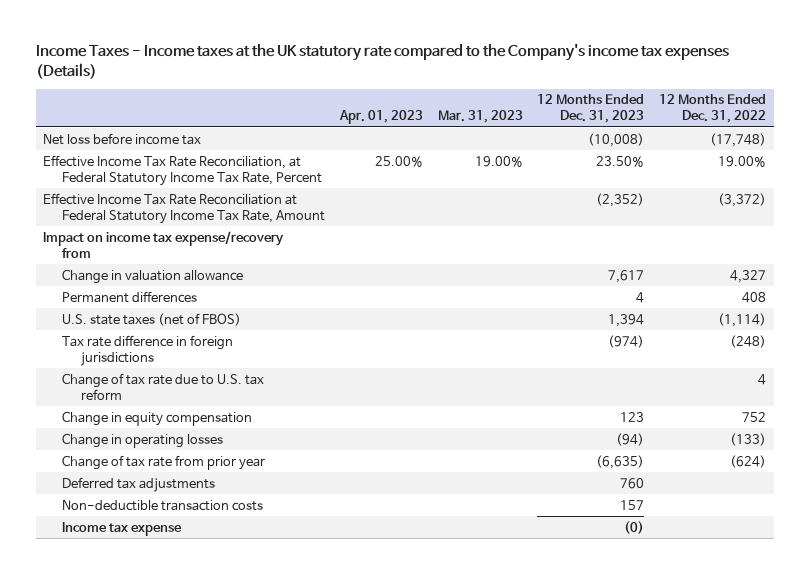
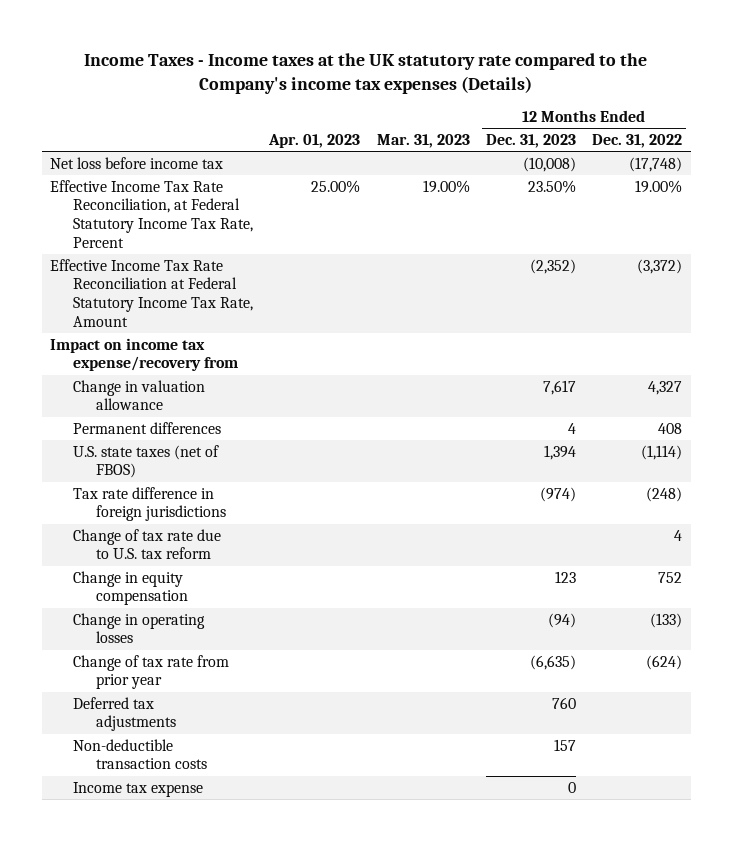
[624,520,645,534] (0) -> [568,781,577,793] 0

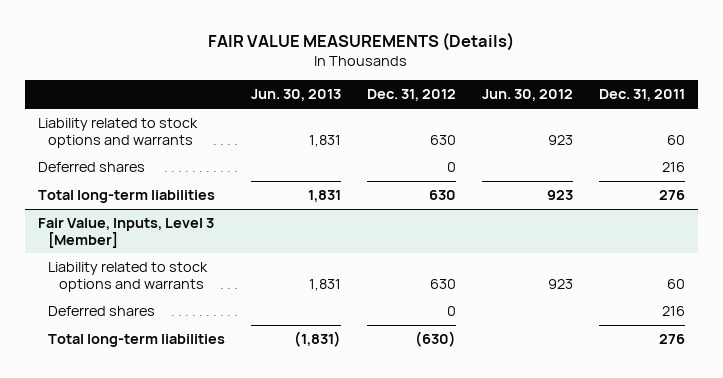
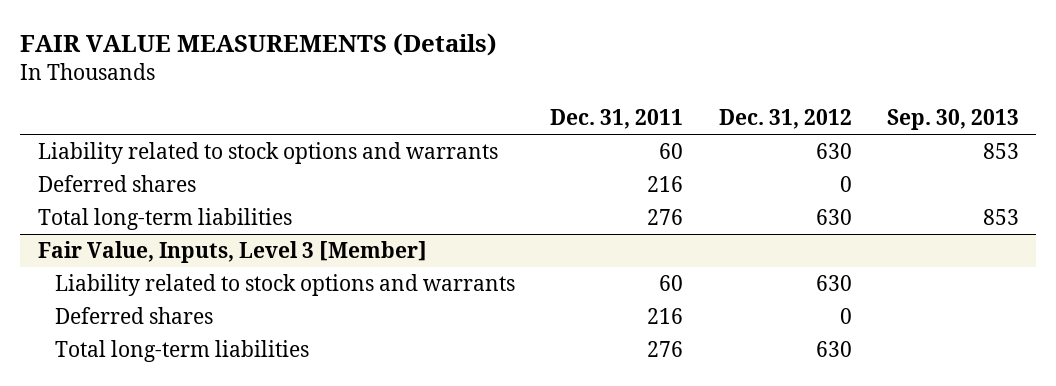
[251,89,342,102] Jun. 30, 2013 -> none
[482,89,574,102] Jun. 30, 2012 -> none
none -> [886,109,1019,131] Sep. 30, 2013
[415,331,457,348] (630) -> [815,341,852,358] 630

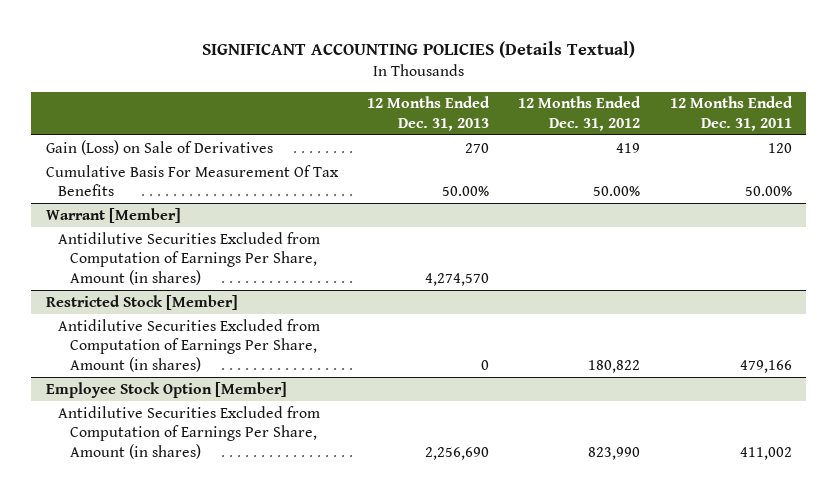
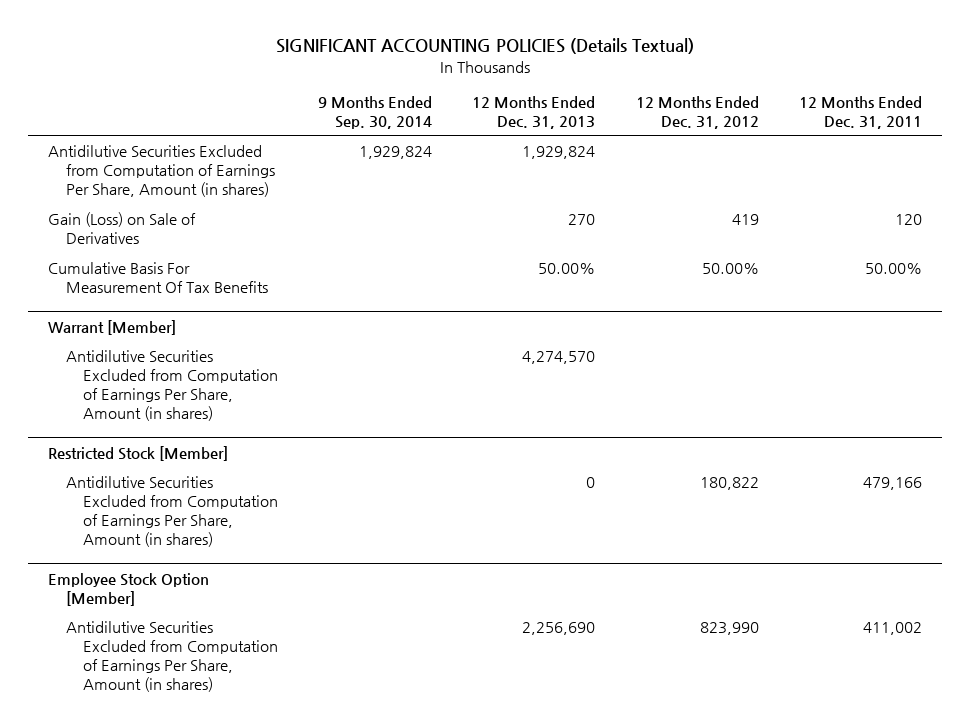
none -> [318,95,433,129] 9 Months Ended Sep. 30, 2014
none -> [48,144,275,198] Antidilutive Securities Excluded from Computation of Earnings Per Share, Amount (in shares)

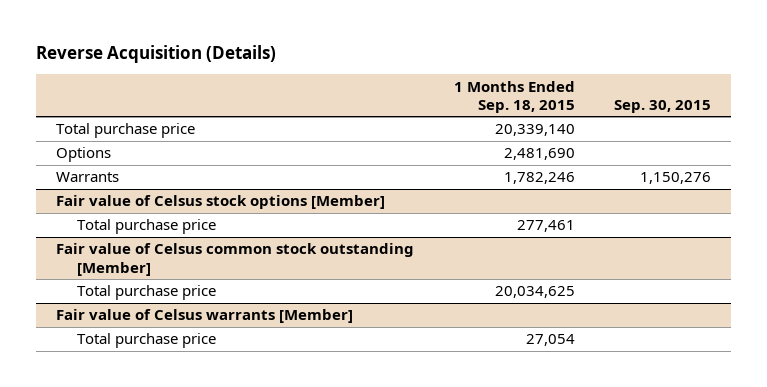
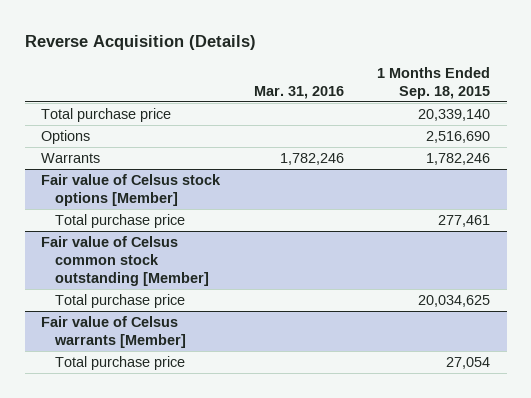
[614,99,712,113] Sep. 30, 2015 -> none
none -> [253,85,344,99] Mar. 31, 2016
[503,148,575,161] 2,481,690 -> [425,131,490,144] 2,516,690

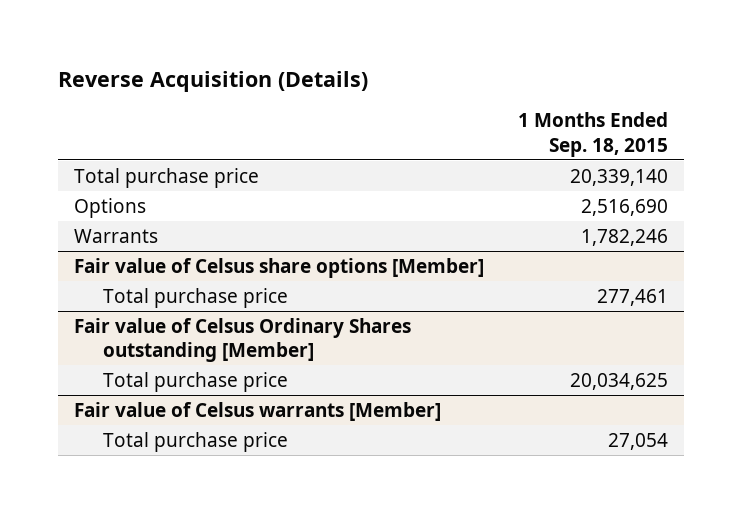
[253,85,344,99] Mar. 31, 2016 -> none
[41,174,222,207] Fair value of Celsus stock options [Member] -> [74,257,485,278] Fair value of Celsus share options [Member]
[41,236,209,287] Fair value of Celsus common stock outstanding [Member] -> [74,317,412,363] Fair value of Celsus Ordinary Shares outstanding [Member]

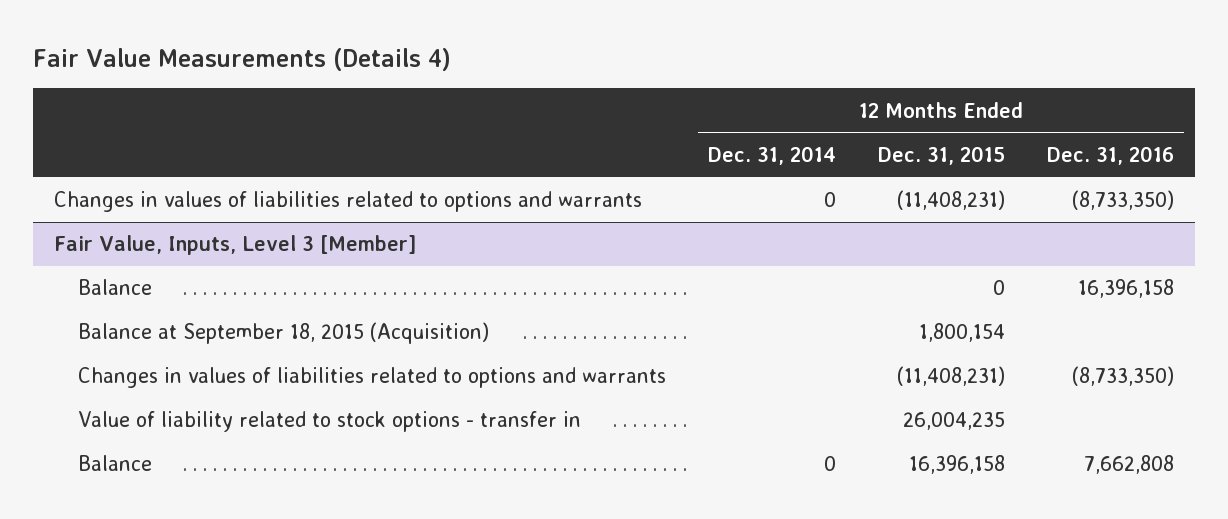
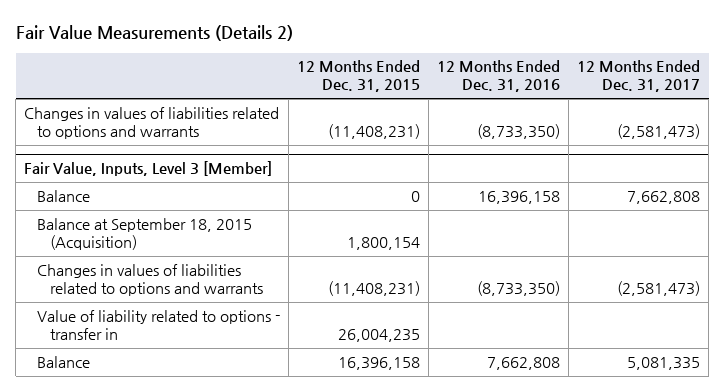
[32,47,451,71] Fair Value Measurements (Details 4) -> [15,25,293,42] Fair Value Measurements (Details 2)
[708,145,837,165] Dec. 31, 2014 -> none
none -> [577,60,701,93] 12 Months Ended Dec. 31, 2017
[78,411,582,433] Value of liability related to stock options - transfer in -> [37,309,281,340] Value of liability related to options - transfer in

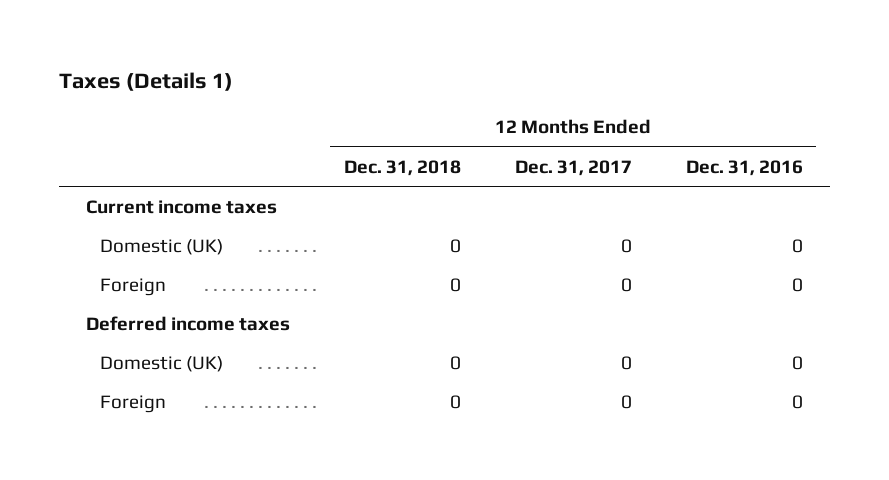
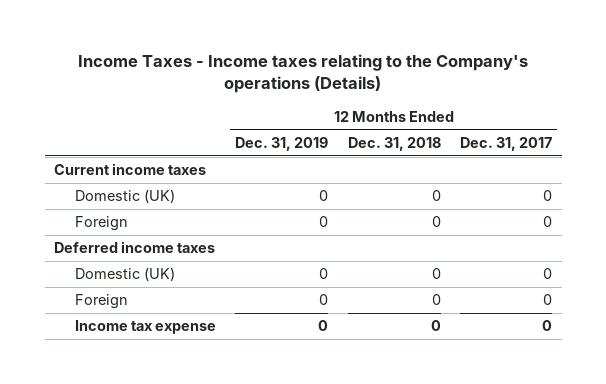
[58,72,233,92] Taxes (Details 1) -> [78,53,529,94] Income Taxes - Income taxes relating to the Company's operations (Details)
[685,159,803,176] Dec. 31, 2016 -> none
none -> [235,137,329,152] Dec. 31, 2019
none -> [74,320,216,335] Income tax expense

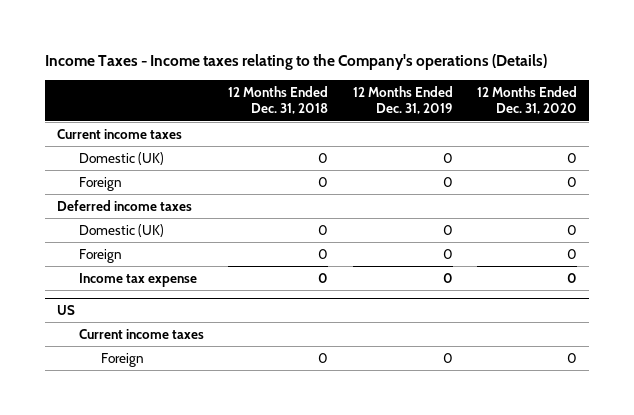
[459,137,552,152] Dec. 31, 2017 -> none
none -> [477,85,578,115] 12 Months Ended Dec. 31, 2020
none -> [57,305,76,316] US
none -> [78,328,204,339] Current income taxes
none -> [100,352,144,367] Foreign

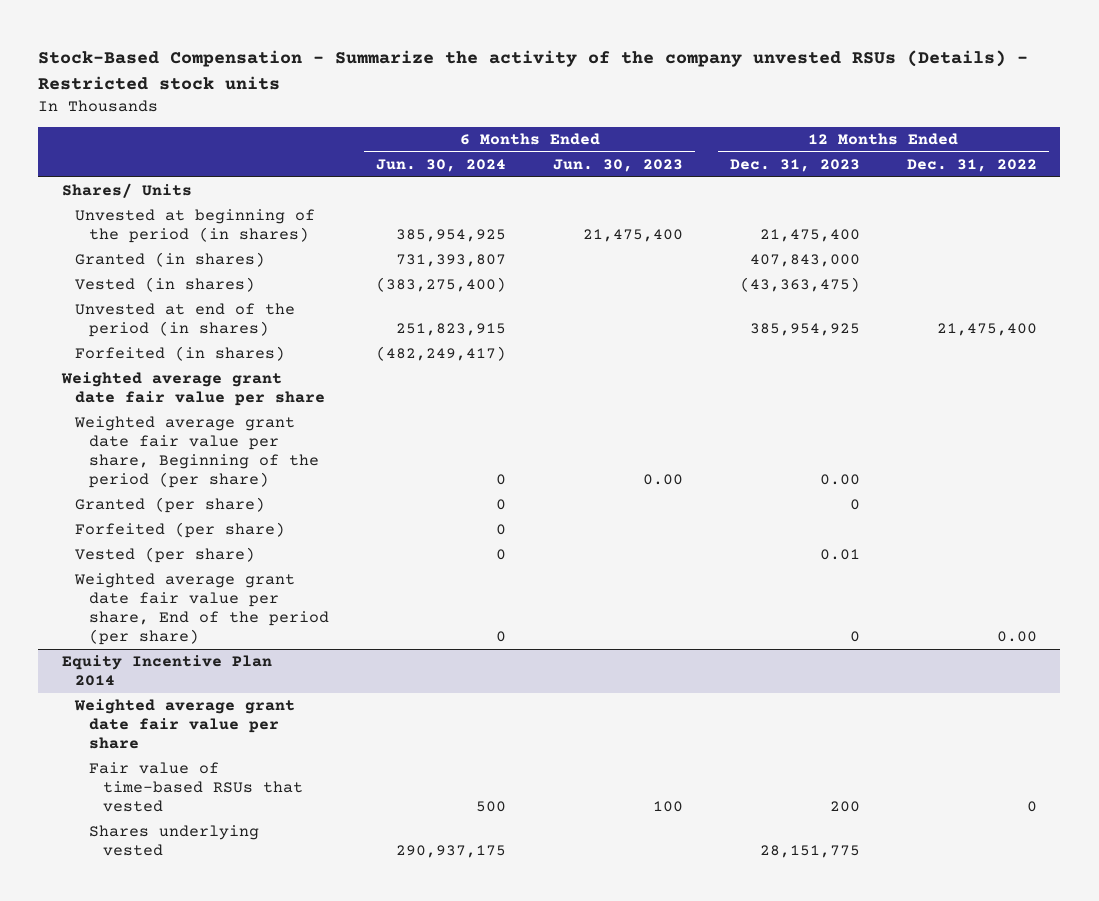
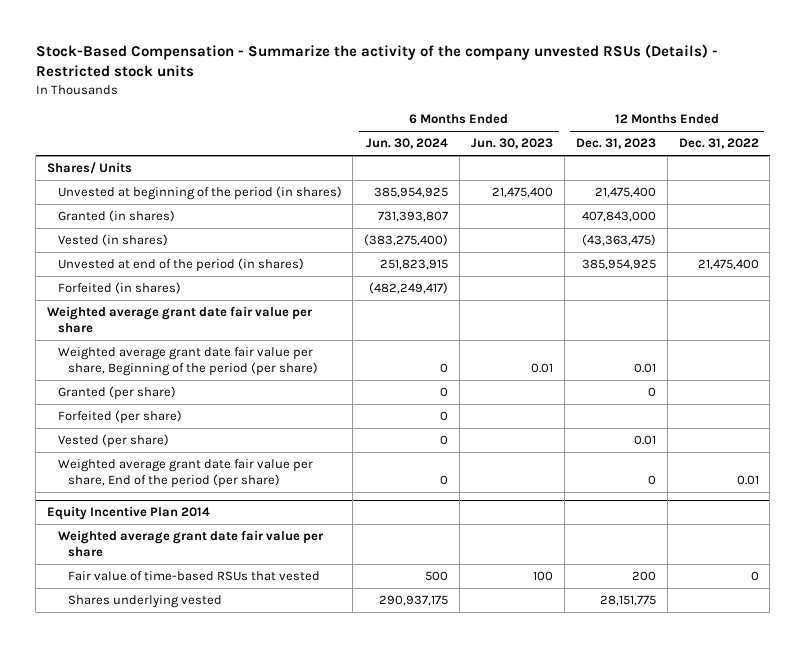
[643,474,684,486] 0.00 -> [531,363,554,374] 0.01
[819,474,860,486] 0.00 -> [633,363,656,374] 0.01
[996,631,1037,643] 0.00 -> [736,475,759,486] 0.01

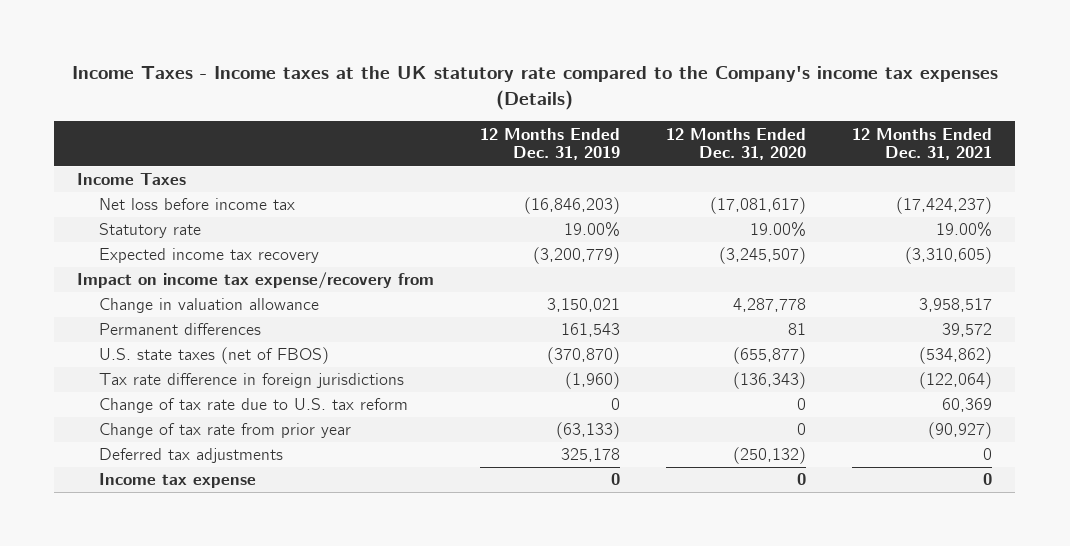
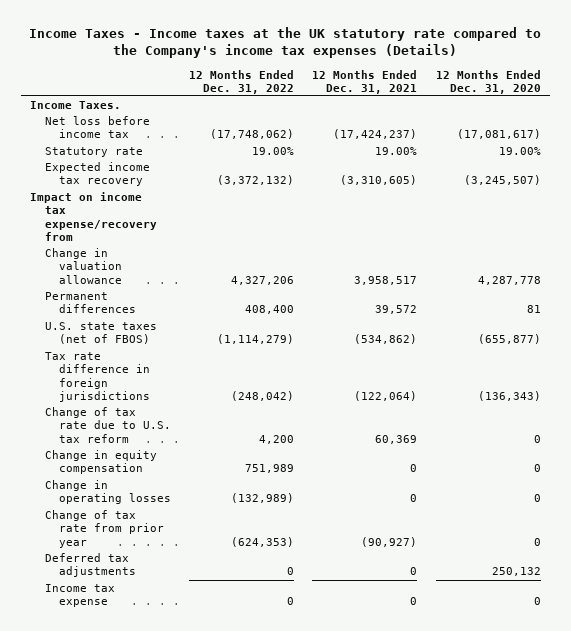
[480,127,621,161] 12 Months Ended Dec. 31, 2019 -> none
none -> [189,69,295,94] 12 Months Ended Dec. 31, 2022
[77,173,187,186] Income Taxes -> [30,101,122,110] Income Taxes.
none -> [44,450,157,475] Change in equity compensation
none -> [44,480,171,505] Change in operating losses
[733,447,807,465] (250,132) -> [491,567,541,577] 250,132

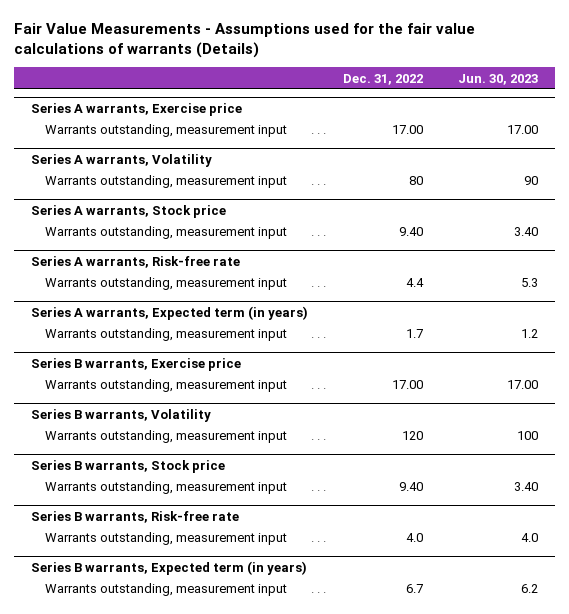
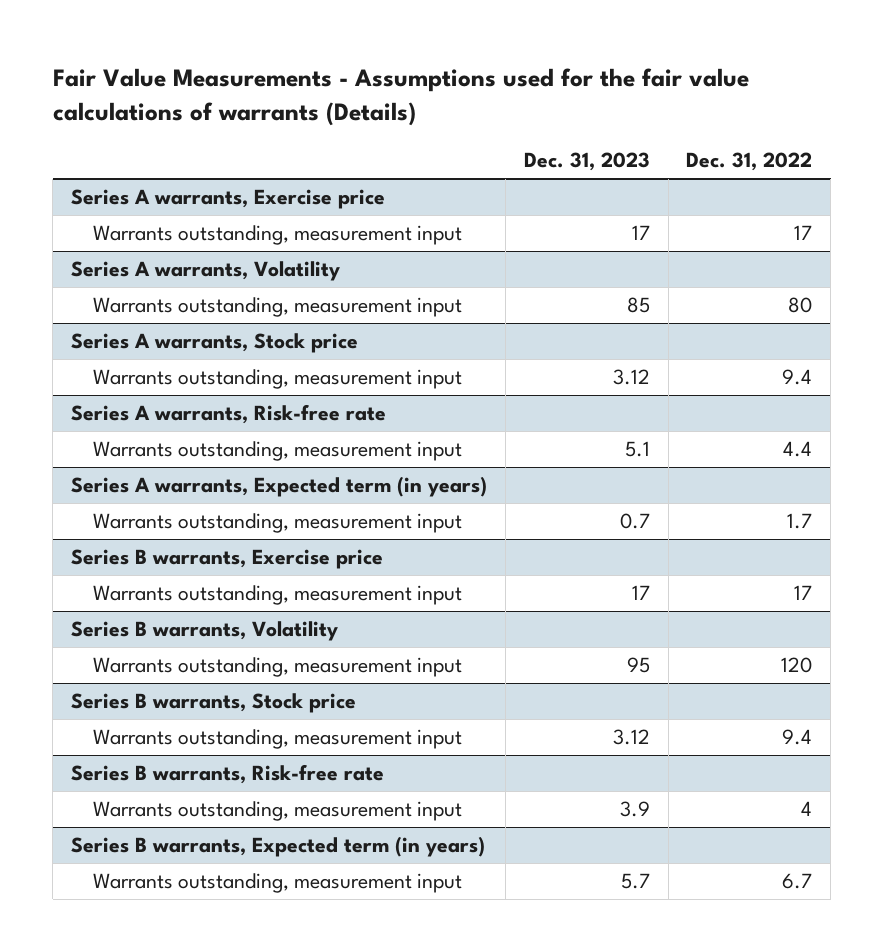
[457,73,538,85] Jun. 30, 2023 -> none
none -> [523,152,650,172] Dec. 31, 2023
[392,125,424,135] 17.00 -> [794,225,813,241] 17
[399,227,424,237] 9.40 -> [782,369,813,386] 9.4
[392,380,424,390] 17.00 -> [794,585,813,601] 17
[399,482,424,492] 9.40 -> [782,729,813,746] 9.4
[406,533,424,543] 4.0 -> [801,801,813,817] 4

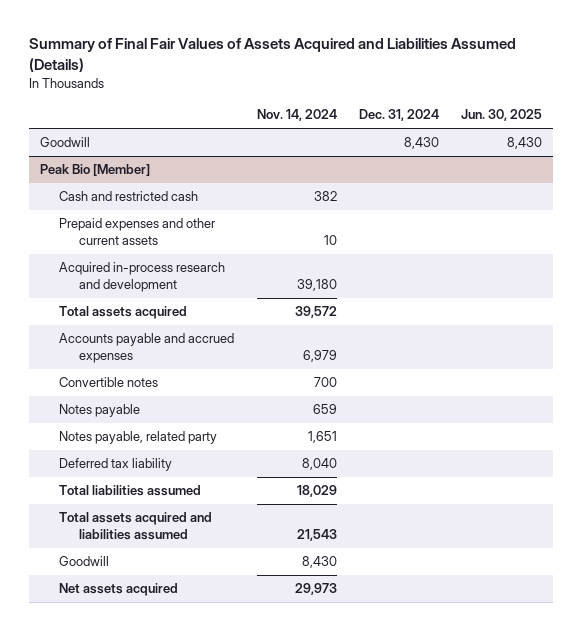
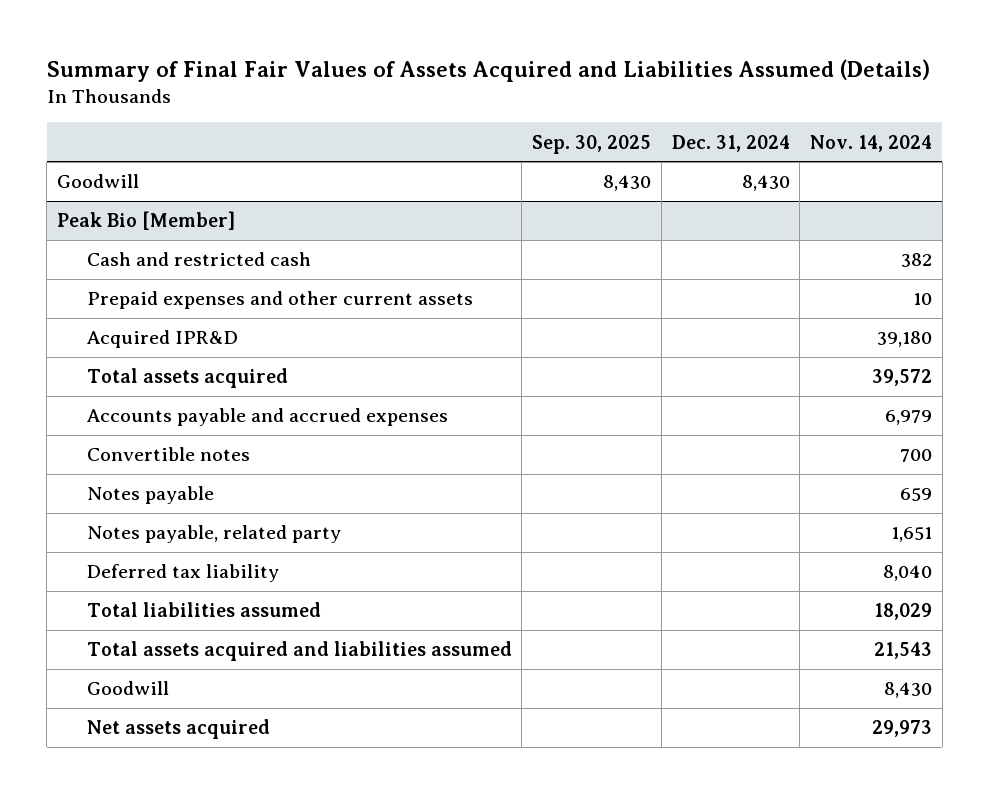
[461,109,543,122] Jun. 30, 2025 -> none
none -> [532,134,652,154] Sep. 30, 2025
[59,262,226,293] Acquired in-process research and development -> [86,330,238,349] Acquired IPR&D

